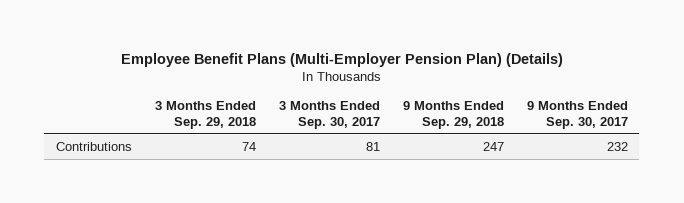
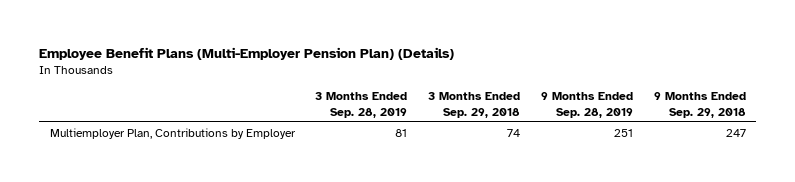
[278,101,380,130] 3 Months Ended Sep. 30, 2017 -> none
[526,101,628,130] 9 Months Ended Sep. 30, 2017 -> none
none -> [315,92,408,118] 3 Months Ended Sep. 28, 2019
none -> [540,92,633,118] 9 Months Ended Sep. 28, 2019
[55,142,132,152] Contributions -> [49,128,296,140] Multiemployer Plan, Contributions by Employer

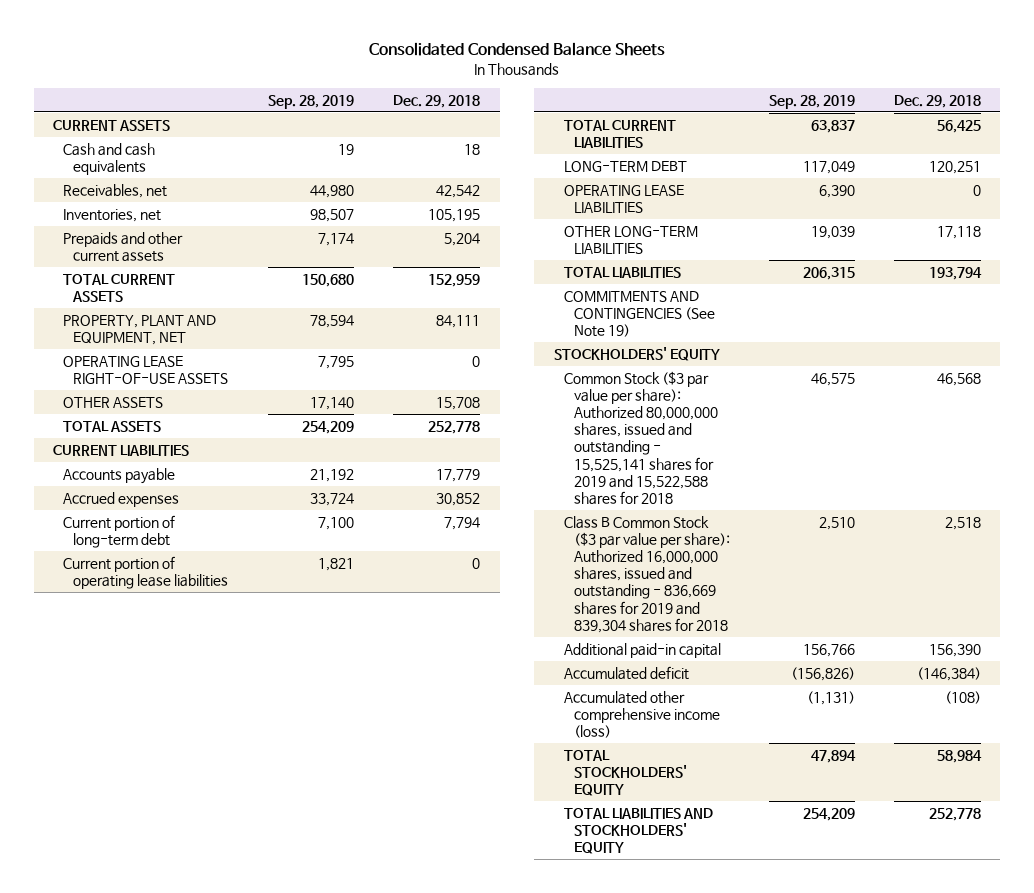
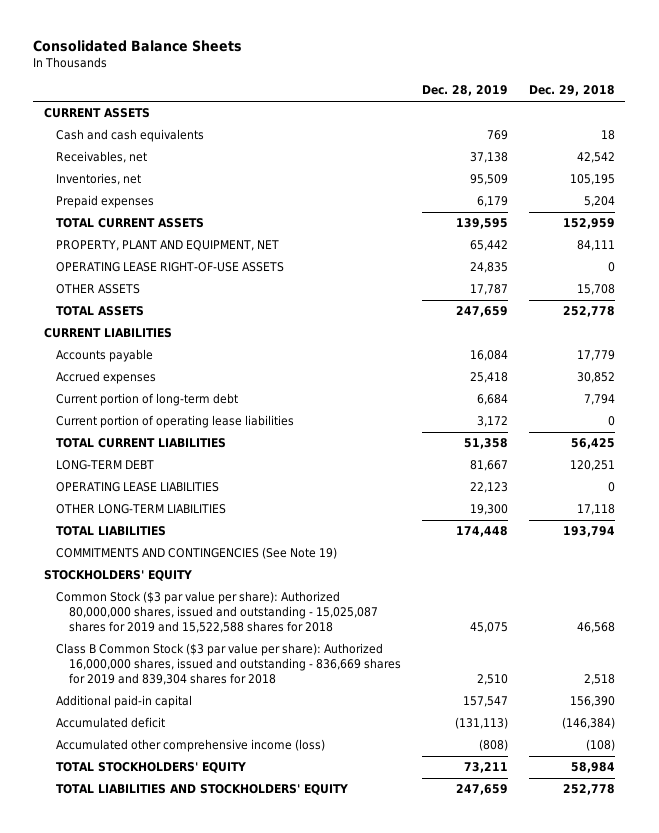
[369,42,666,57] Consolidated Condensed Balance Sheets -> [33,40,243,53] Consolidated Balance Sheets
[268,94,355,109] Sep. 28, 2019 -> none
none -> [421,85,508,97] Dec. 28, 2019
[63,232,184,263] Prepaids and other current assets -> [56,195,155,209] Prepaid expenses
[563,371,718,505] Common Stock ($3 par value per share): Authorized 80,000,000 shares, issued and outstanding - 15,525,141 shares for 2019 and 15,522,588 shares for 2018 -> [56,591,378,633] Common Stock ($3 par value per share): Authorized 80,000,000 shares, issued and outstanding - 15,025,087 shares for 2019 and 15,522,588 shares for 2018

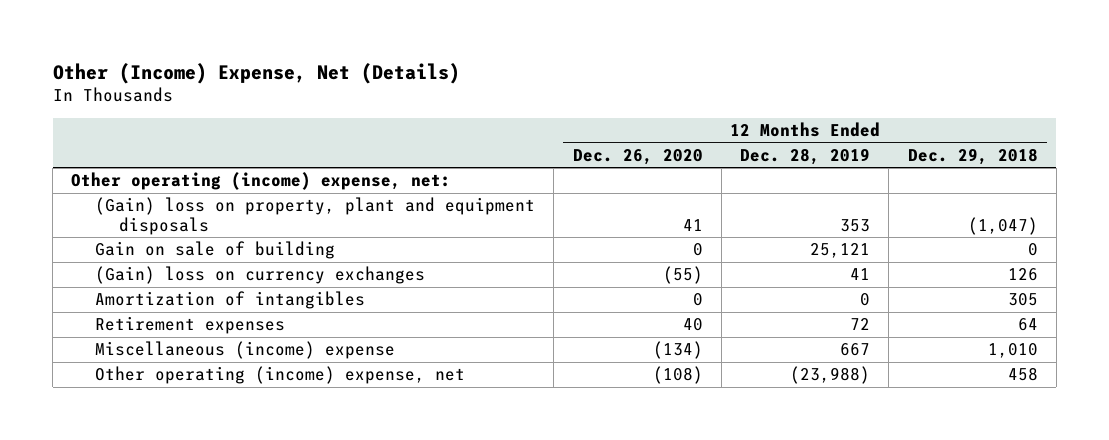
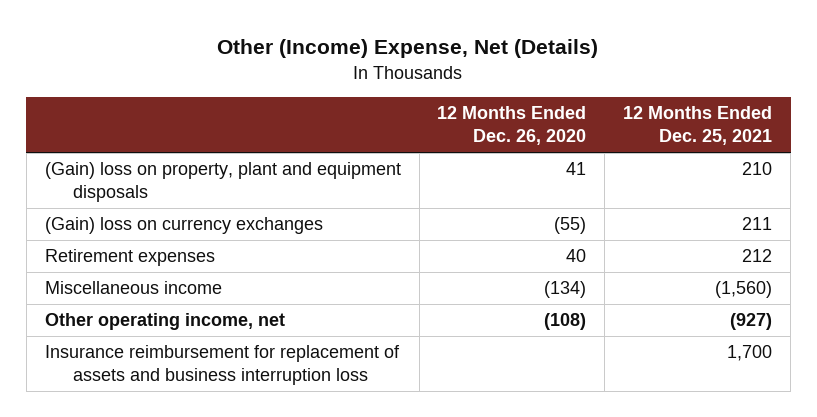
[740,147,871,165] Dec. 28, 2019 -> none
[907,147,1038,165] Dec. 29, 2018 -> none
none -> [623,106,773,146] 12 Months Ended Dec. 25, 2021
[71,172,452,191] Other operating (income) expense, net: -> none
[95,241,336,260] Gain on sale of building -> none
[95,291,366,310] Amortization of intangibles -> none
[95,341,396,360] Miscellaneous (income) expense -> [44,281,222,295] Miscellaneous income
[95,366,466,385] Other operating (income) expense, net -> [44,313,285,331] Other operating income, net
none -> [44,345,400,386] Insurance reimbursement for replacement of assets and business interruption loss

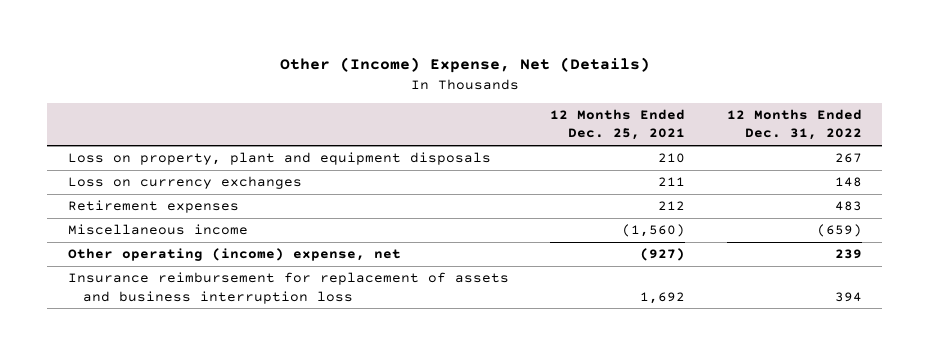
[437,106,587,146] 12 Months Ended Dec. 26, 2020 -> none
none -> [726,108,862,141] 12 Months Ended Dec. 31, 2022
[44,162,401,203] (Gain) loss on property, plant and equipment disposals -> [67,152,491,166] Loss on property, plant and equipment disposals
[44,217,323,235] (Gain) loss on currency exchanges -> [67,176,302,190] Loss on currency exchanges
[44,313,285,331] Other operating income, net -> [67,248,401,262] Other operating (income) expense, net
[727,345,773,362] 1,700 -> [640,291,686,304] 1,692

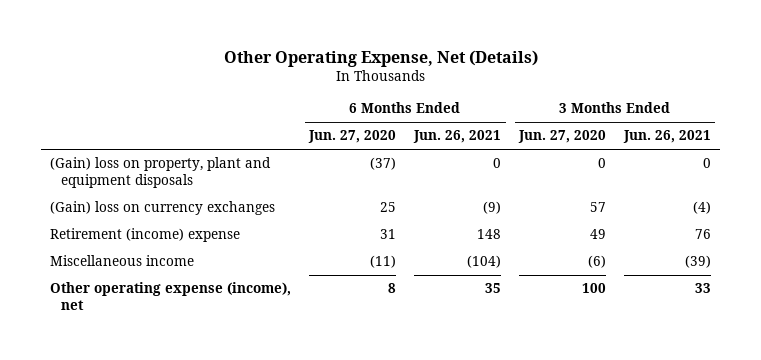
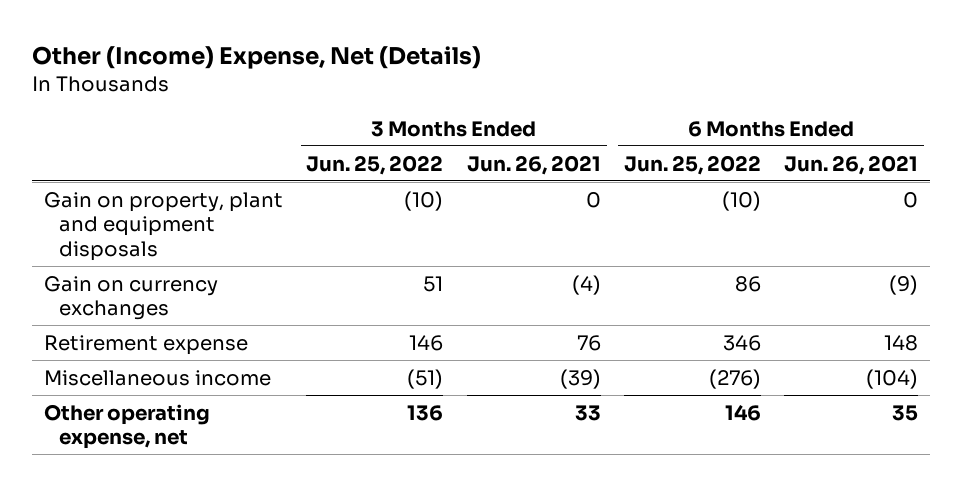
[223,49,538,67] Other Operating Expense, Net (Details) -> [32,45,482,69] Other (Income) Expense, Net (Details)
[308,130,397,144] Jun. 27, 2020 -> none
[518,130,607,144] Jun. 27, 2020 -> none
none -> [306,154,444,175] Jun. 25, 2022
none -> [624,154,762,175] Jun. 25, 2022
[50,157,272,188] (Gain) loss on property, plant and equipment disposals -> [44,191,284,261] Gain on property, plant and equipment disposals
[50,201,276,216] (Gain) loss on currency exchanges -> [44,275,219,321] Gain on currency exchanges
[50,228,241,243] Retirement (income) expense -> [44,334,249,355] Retirement expense
[50,282,292,310] Other operating expense (income), net -> [44,403,211,450] Other operating expense, net

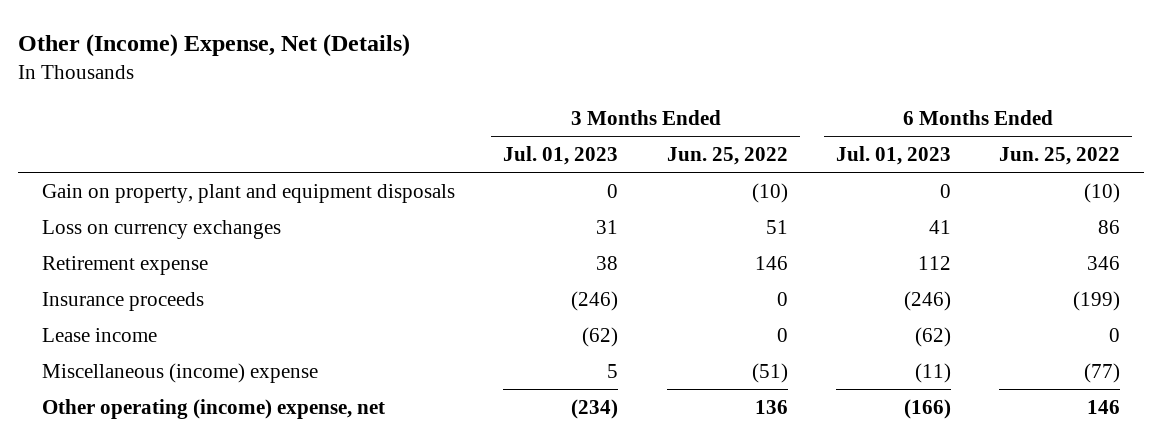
[466,154,601,175] Jun. 26, 2021 -> none
[784,154,919,175] Jun. 26, 2021 -> none
none -> [503,146,619,166] Jul. 01, 2023
none -> [835,146,951,166] Jul. 01, 2023
[44,275,219,321] Gain on currency exchanges -> [42,219,282,239] Loss on currency exchanges
none -> [42,291,205,311] Insurance proceeds
none -> [42,327,158,342] Lease income
[44,369,272,386] Miscellaneous income -> [42,362,319,383] Miscellaneous (income) expense
[709,368,762,389] (276) -> [1084,362,1121,383] (77)
[44,403,211,450] Other operating expense, net -> [42,398,386,419] Other operating (income) expense, net

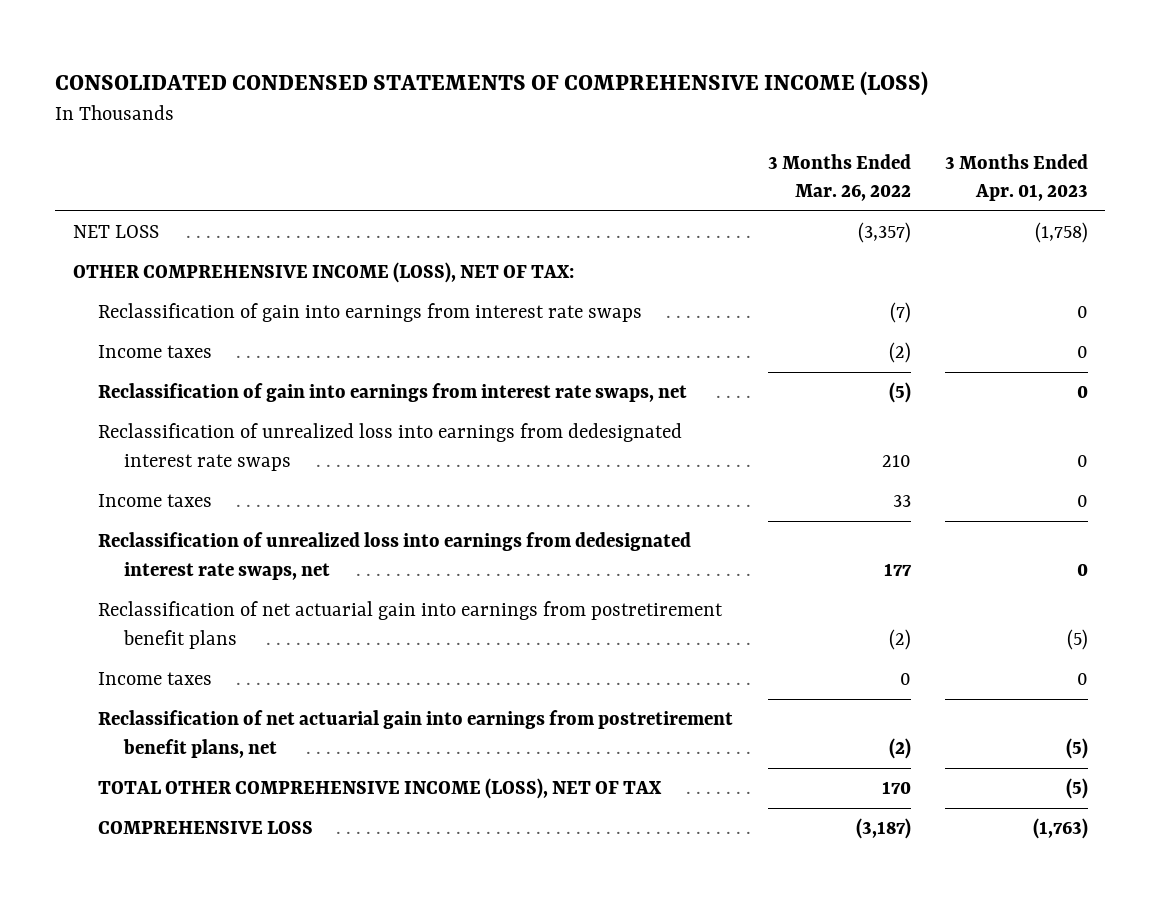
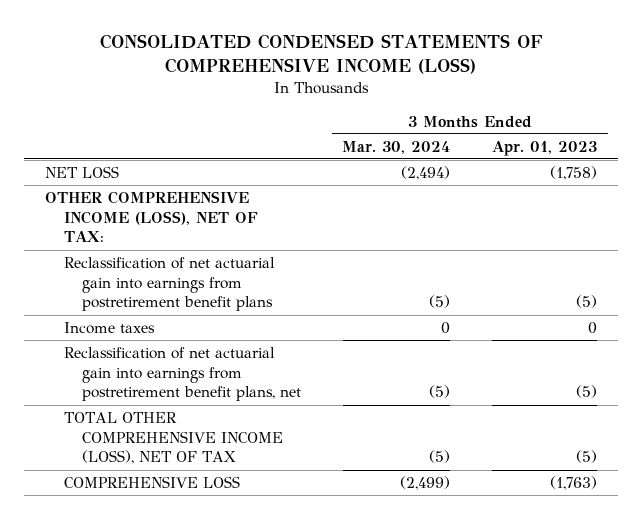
[767,153,911,202] 3 Months Ended Mar. 26, 2022 -> none
none -> [342,140,451,154] Mar. 30, 2024
[98,303,643,323] Reclassification of gain into earnings from interest rate swaps -> none
[98,345,213,359] Income taxes -> none
[98,383,688,403] Reclassification of gain into earnings from interest rate swaps, net -> none
[98,423,683,472] Reclassification of unrealized loss into earnings from dedesignated interest rate swaps -> none
[98,494,213,508] Income taxes -> none
[98,532,692,581] Reclassification of unrealized loss into earnings from dedesignated interest rate swaps, net -> none

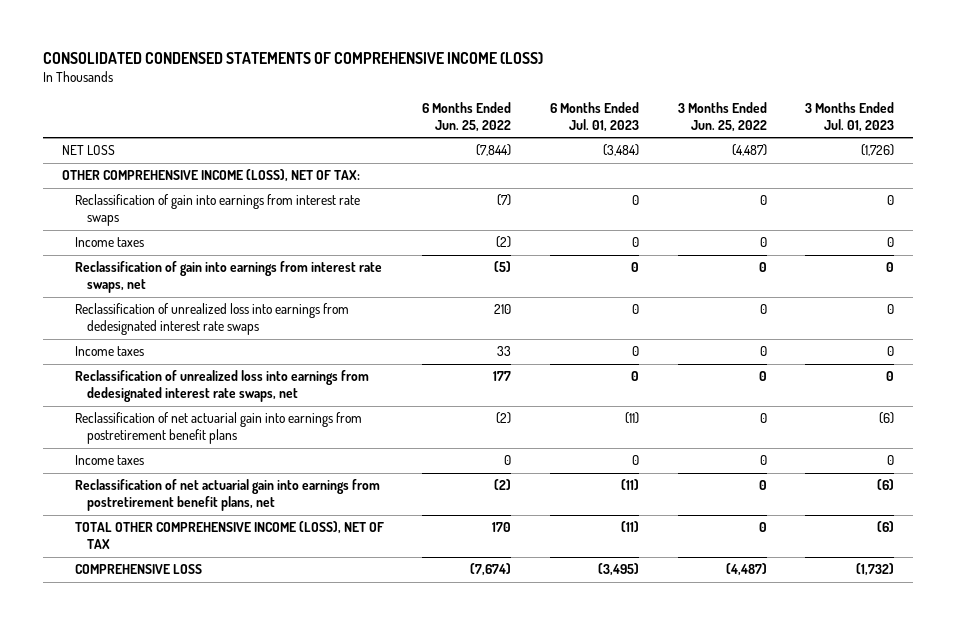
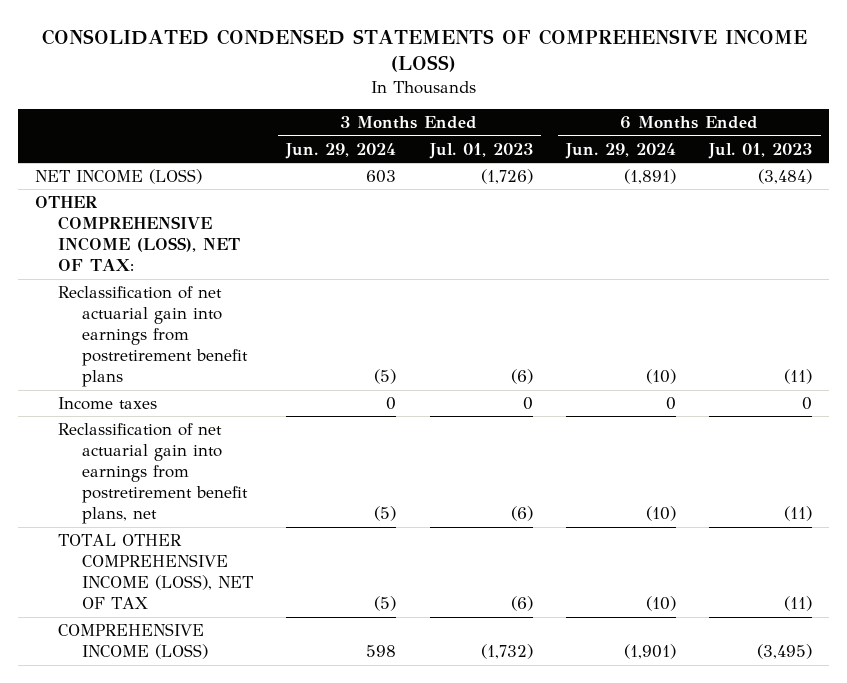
[422,102,512,132] 6 Months Ended Jun. 25, 2022 -> none
[677,102,767,132] 3 Months Ended Jun. 25, 2022 -> none
none -> [285,142,397,159] Jun. 29, 2024
none -> [564,142,676,159] Jun. 29, 2024
[62,145,116,156] NET LOSS -> [34,169,202,185] NET INCOME (LOSS)
[74,194,360,227] Reclassification of gain into earnings from interest rate swaps -> none
[74,237,144,248] Income taxes -> none
[74,261,382,294] Reclassification of gain into earnings from interest rate swaps, net -> none
[74,303,349,336] Reclassification of unrealized loss into earnings from dedesignated interest rate swaps -> none
[74,346,144,357] Income taxes -> none
[74,370,369,403] Reclassification of unrealized loss into earnings from dedesignated interest rate swaps, net -> none
[74,564,202,575] COMPREHENSIVE LOSS -> [58,623,208,660] COMPREHENSIVE INCOME (LOSS)

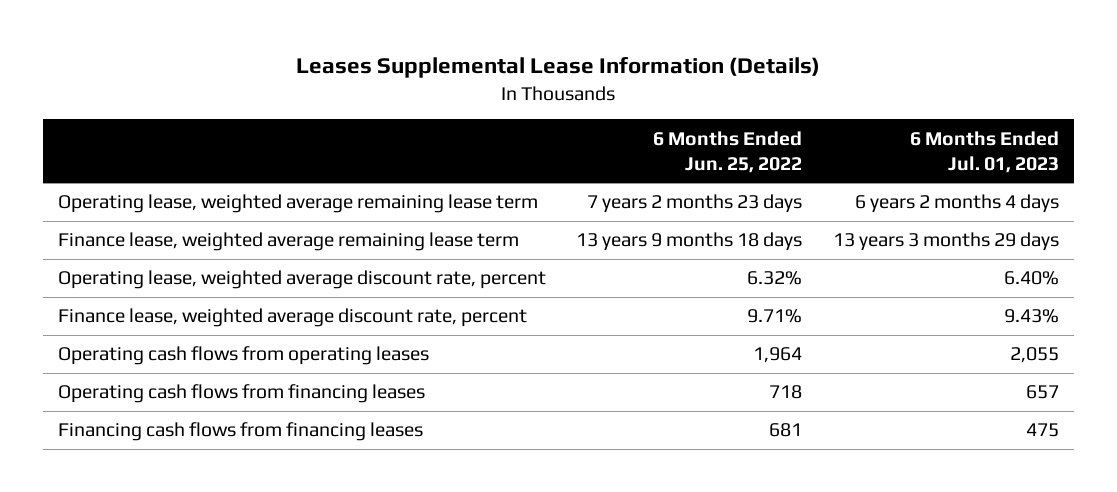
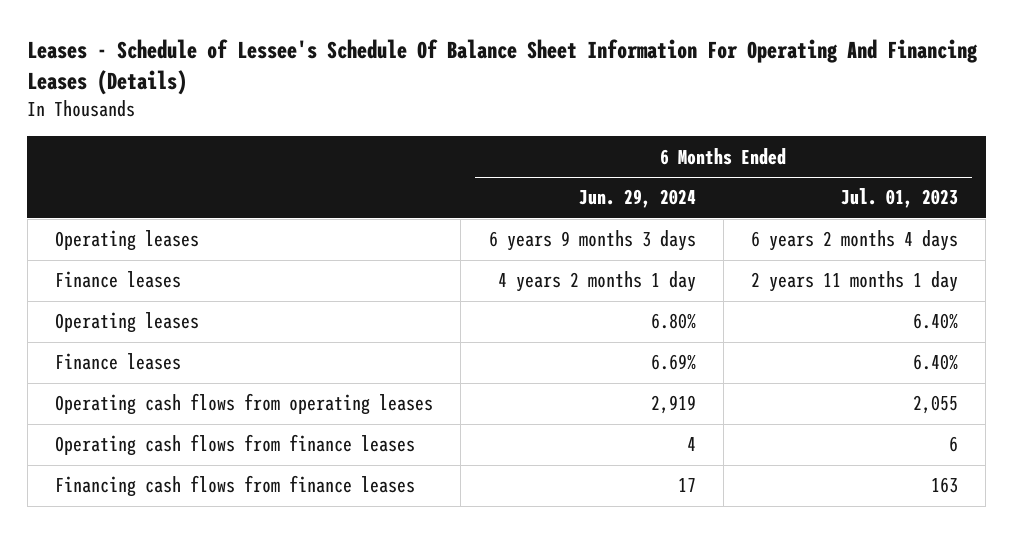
[296,57,821,79] Leases Supplemental Lease Information (Details) -> [27,39,979,96] Leases - Schedule of Lessee's Schedule Of Balance Sheet Information For Operating And Financing Leases (Details)
[653,130,803,173] 6 Months Ended Jun. 25, 2022 -> none
none -> [578,189,696,209] Jun. 29, 2024
[57,232,519,252] Finance lease, weighted average remaining lease term -> none
[57,308,527,328] Finance lease, weighted average discount rate, percent -> none
[57,194,538,214] Operating lease, weighted average remaining lease term -> [54,230,199,252] Operating leases
none -> [54,271,181,289] Finance leases
[57,270,546,290] Operating lease, weighted average discount rate, percent -> [54,312,199,334] Operating leases
none -> [54,353,181,371] Finance leases
[57,384,425,404] Operating cash flows from financing leases -> [54,434,415,457] Operating cash flows from finance leases
[1025,385,1059,400] 657 -> [949,436,959,453] 6
[57,422,423,442] Financing cash flows from financing leases -> [54,475,415,498] Financing cash flows from finance leases
[1025,423,1059,438] 475 -> [931,477,959,494] 163

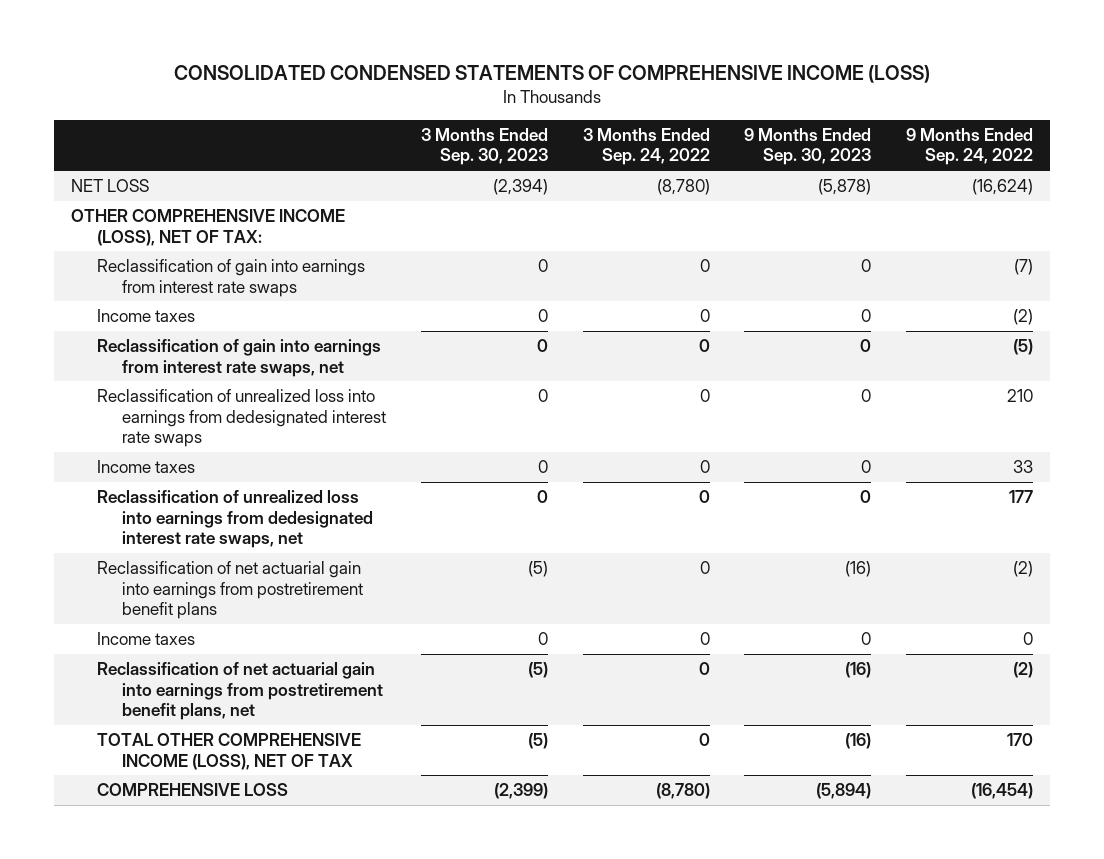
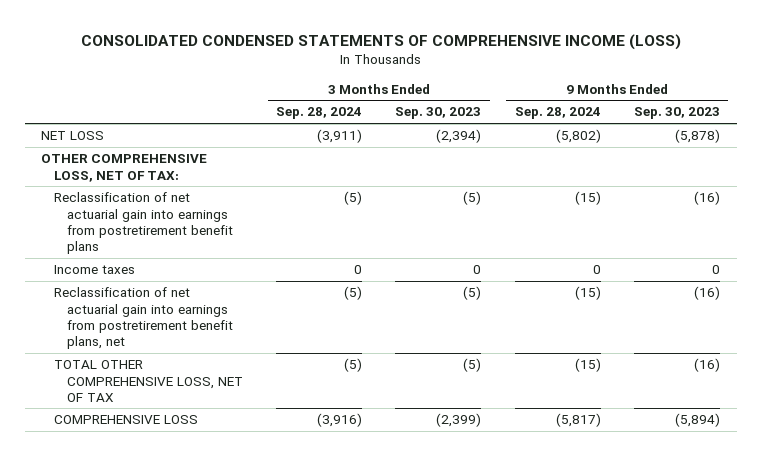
[582,127,710,166] 3 Months Ended Sep. 24, 2022 -> none
[905,127,1033,166] 9 Months Ended Sep. 24, 2022 -> none
none -> [275,107,362,120] Sep. 28, 2024
none -> [514,107,601,120] Sep. 28, 2024
[96,259,365,297] Reclassification of gain into earnings from interest rate swaps -> none
[96,309,195,323] Income taxes -> none
[96,339,381,377] Reclassification of gain into earnings from interest rate swaps, net -> none
[96,389,387,448] Reclassification of unrealized loss into earnings from dedesignated interest rate swaps -> none
[96,460,195,474] Income taxes -> none
[96,490,374,549] Reclassification of unrealized loss into earnings from dedesignated interest rate swaps, net -> none
[70,209,345,246] OTHER COMPREHENSIVE INCOME (LOSS), NET OF TAX: -> [41,154,208,182] OTHER COMPREHENSIVE LOSS, NET OF TAX:
[96,733,361,770] TOTAL OTHER COMPREHENSIVE INCOME (LOSS), NET OF TAX -> [53,360,243,402] TOTAL OTHER COMPREHENSIVE LOSS, NET OF TAX

